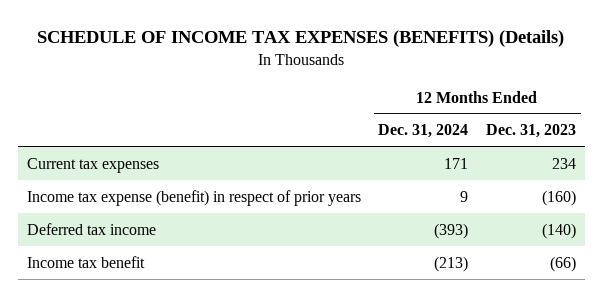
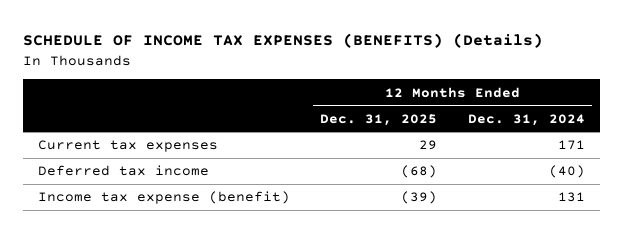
[486,124,577,139] Dec. 31, 2023 -> none
none -> [320,113,438,126] Dec. 31, 2025
[26,189,361,206] Income tax expense (benefit) in respect of prior years -> none
[434,222,469,239] (393) -> [548,165,585,179] (40)
[26,255,145,268] Income tax benefit -> [37,191,290,205] Income tax expense (benefit)
[434,255,469,272] (213) -> [557,192,585,203] 131

